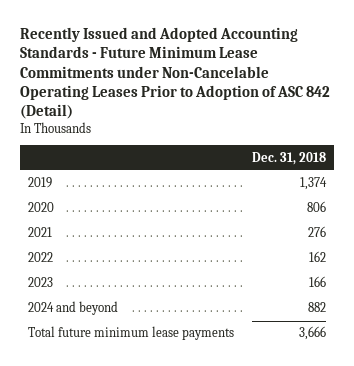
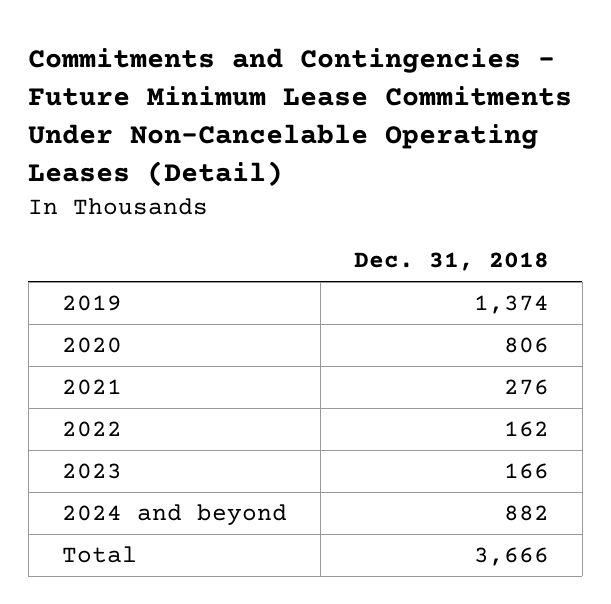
[19,27,330,120] Recently Issued and Adopted Accounting Standards - Future Minimum Lease Commitments under Non-Cancelable Operating Leases Prior to Adoption of ASC 842 (Detail) -> [28,47,573,188] Commitments and Contingencies - Future Minimum Lease Commitments Under Non-Cancelable Operating Leases (Detail)
[28,326,235,341] Total future minimum lease payments -> [61,546,137,564] Total

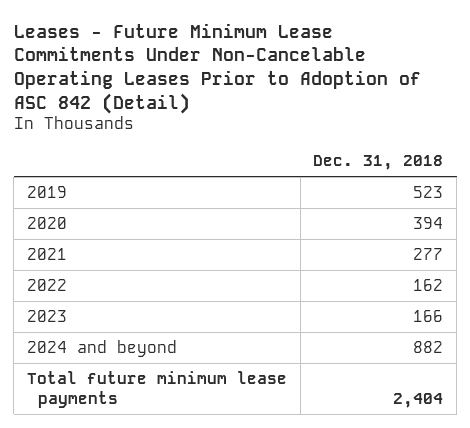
[28,47,573,188] Commitments and Contingencies - Future Minimum Lease Commitments Under Non-Cancelable Operating Leases (Detail) -> [13,22,421,114] Leases - Future Minimum Lease Commitments Under Non-Cancelable Operating Leases Prior to Adoption of ASC 842 (Detail)
[473,295,549,315] 1,374 -> [413,185,444,198] 523
[503,337,549,354] 806 -> [413,216,444,229] 394
[503,379,549,396] 276 -> [413,247,444,260] 277
[61,546,137,564] Total -> [27,370,288,408] Total future minimum lease payments
[473,547,549,567] 3,666 -> [393,392,444,408] 2,404

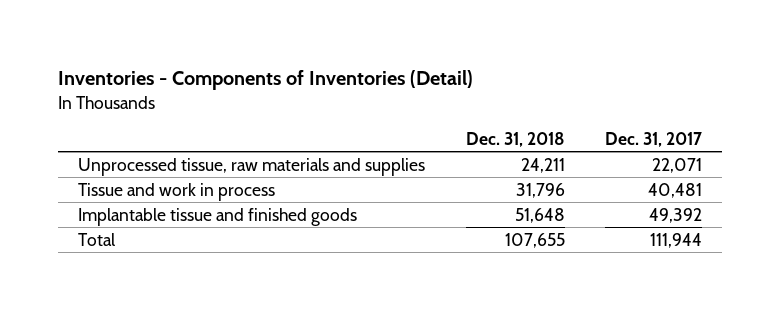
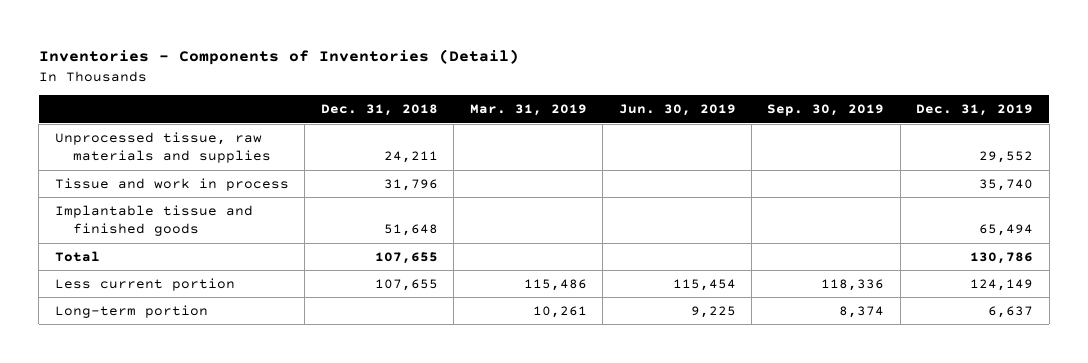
[604,131,702,147] Dec. 31, 2017 -> none
none -> [469,104,587,117] Mar. 31, 2019
none -> [618,104,736,117] Jun. 30, 2019
none -> [767,104,885,117] Sep. 30, 2019
none -> [916,104,1034,117] Dec. 31, 2019
none -> [54,277,235,291] Less current portion
none -> [54,304,208,318] Long-term portion

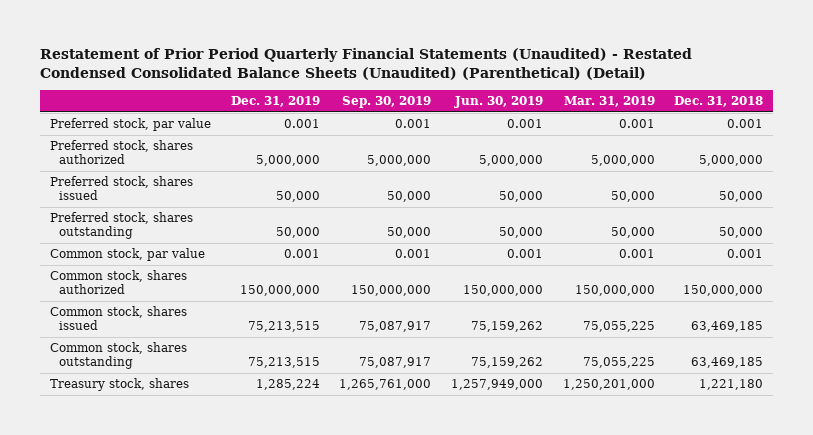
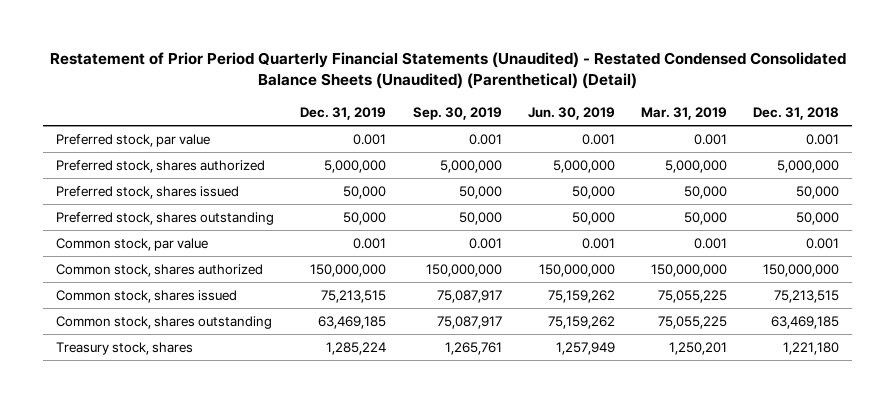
[691,321,764,333] 63,469,185 -> [774,289,840,303] 75,213,515
[247,357,320,369] 75,213,515 -> [318,315,387,329] 63,469,185
[339,379,432,391] 1,265,761,000 -> [444,341,502,355] 1,265,761
[450,379,543,391] 1,257,949,000 -> [555,341,615,355] 1,257,949
[562,379,655,391] 1,250,201,000 -> [669,341,728,355] 1,250,201

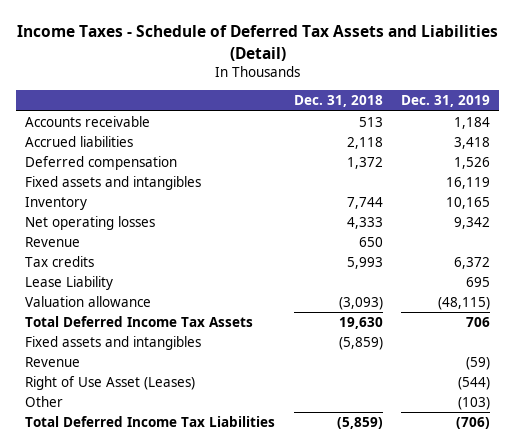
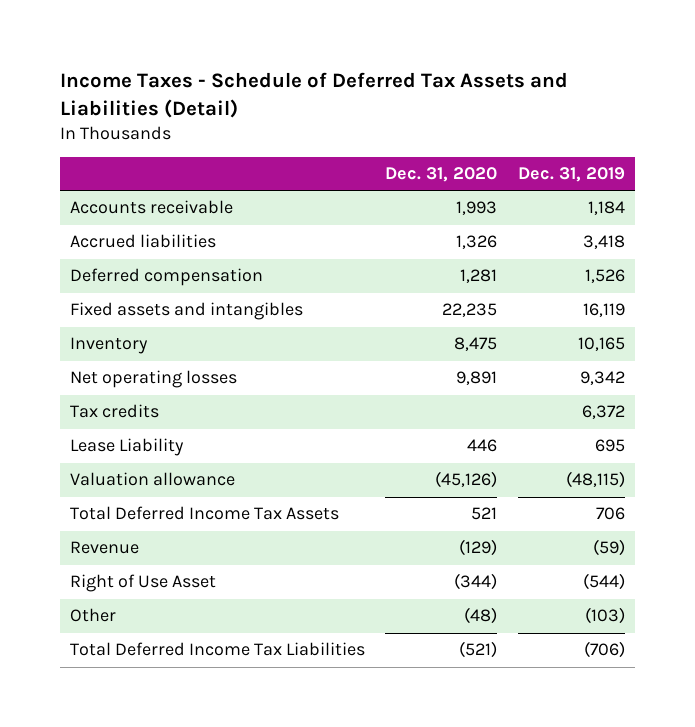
[293,95,383,108] Dec. 31, 2018 -> none
none -> [385,167,498,183] Dec. 31, 2020
[25,236,81,247] Revenue -> none
[25,335,202,350] Fixed assets and intangibles -> none
[25,375,196,390] Right of Use Asset (Leases) -> [69,574,216,593] Right of Use Asset

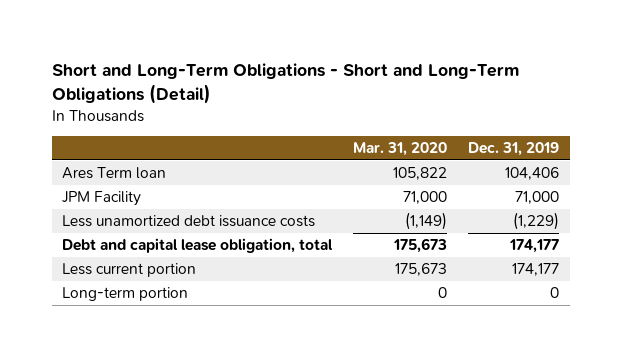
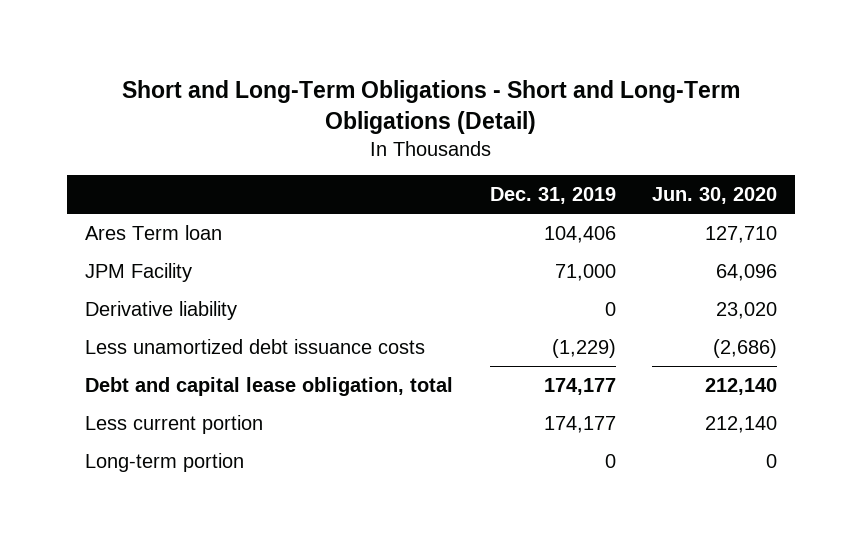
[353,142,448,157] Mar. 31, 2020 -> none
none -> [652,187,778,205] Jun. 30, 2020
none -> [85,300,238,320] Derivative liability

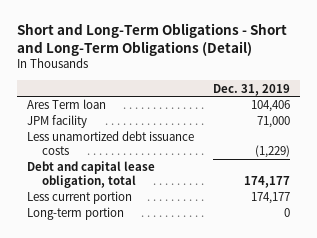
[652,187,778,205] Jun. 30, 2020 -> none
[85,300,238,320] Derivative liability -> none
[85,262,193,282] JPM Facility -> [26,115,87,129] JPM facility

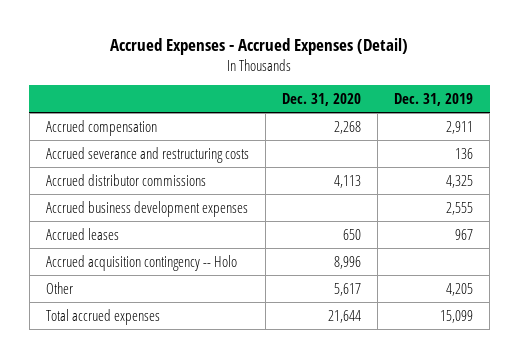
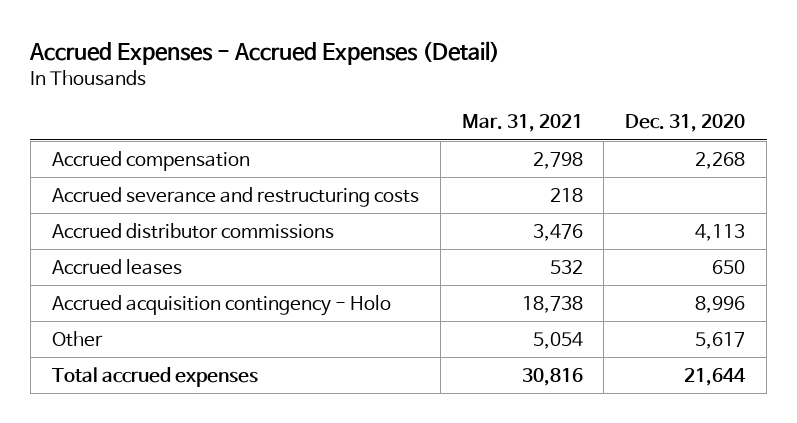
[394,92,474,106] Dec. 31, 2019 -> none
none -> [461,114,583,133] Mar. 31, 2021
[45,200,248,217] Accrued business development expenses -> none
[45,254,237,271] Accrued acquisition contingency -- Holo -> [51,294,391,316] Accrued acquisition contingency - Holo

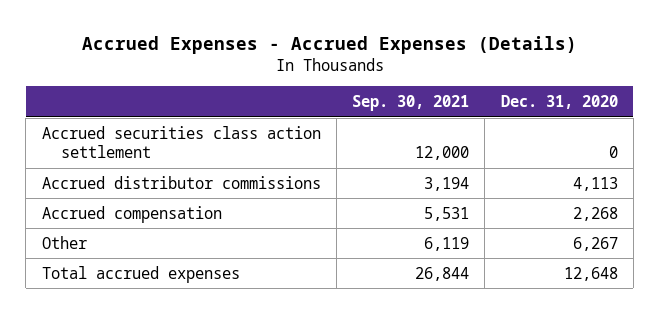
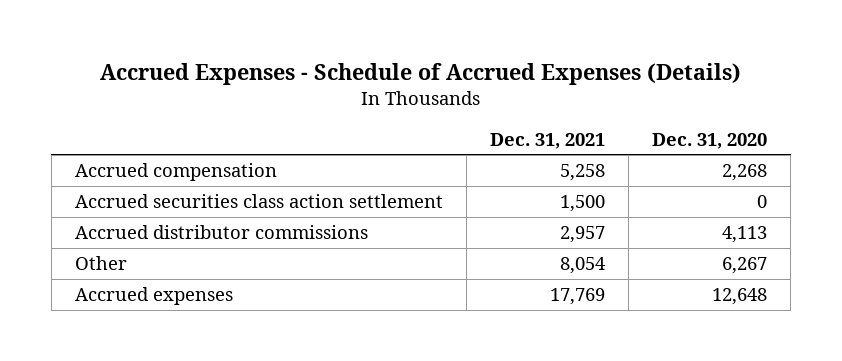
[81,35,577,54] Accrued Expenses - Accrued Expenses (Details) -> [100,63,742,86] Accrued Expenses - Schedule of Accrued Expenses (Details)
[352,94,470,111] Sep. 30, 2021 -> none
none -> [490,132,606,149] Dec. 31, 2021
[41,205,222,223] Accrued compensation -> [74,163,277,182] Accrued compensation
[41,265,240,283] Total accrued expenses -> [74,287,233,306] Accrued expenses

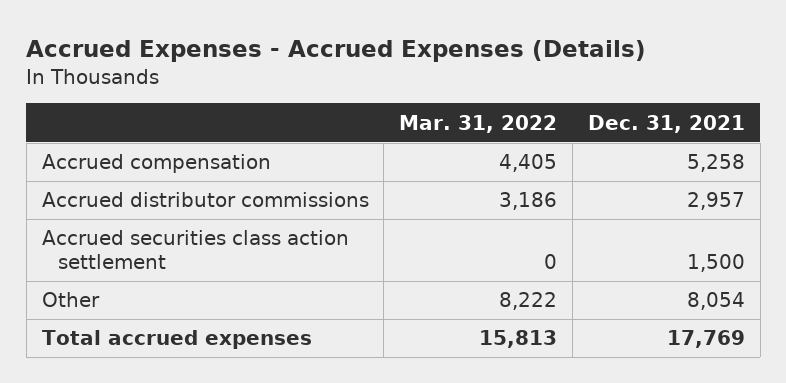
[100,63,742,86] Accrued Expenses - Schedule of Accrued Expenses (Details) -> [26,39,647,62] Accrued Expenses - Accrued Expenses (Details)
[652,132,768,149] Dec. 31, 2020 -> none
none -> [399,114,558,133] Mar. 31, 2022
[74,194,443,209] Accrued securities class action settlement -> [41,230,349,269] Accrued securities class action settlement
[74,287,233,306] Accrued expenses -> [41,330,312,350] Total accrued expenses

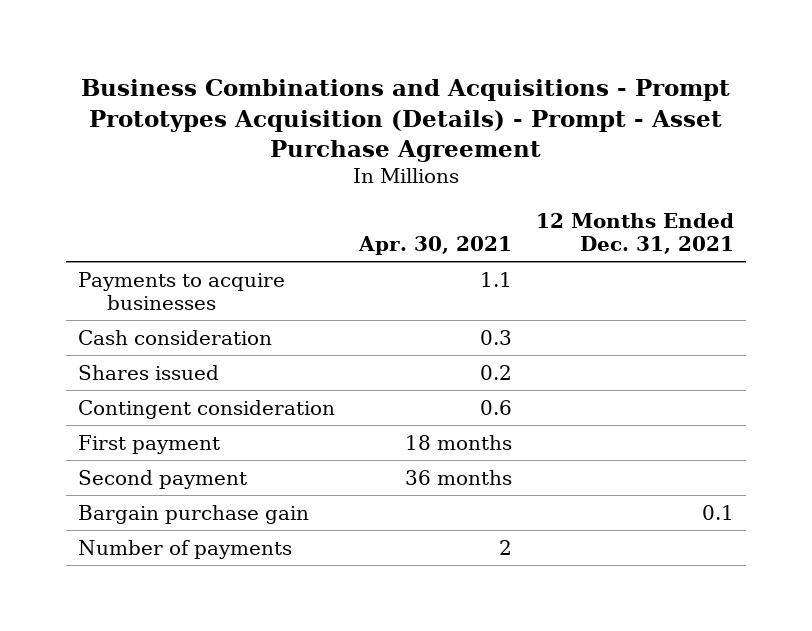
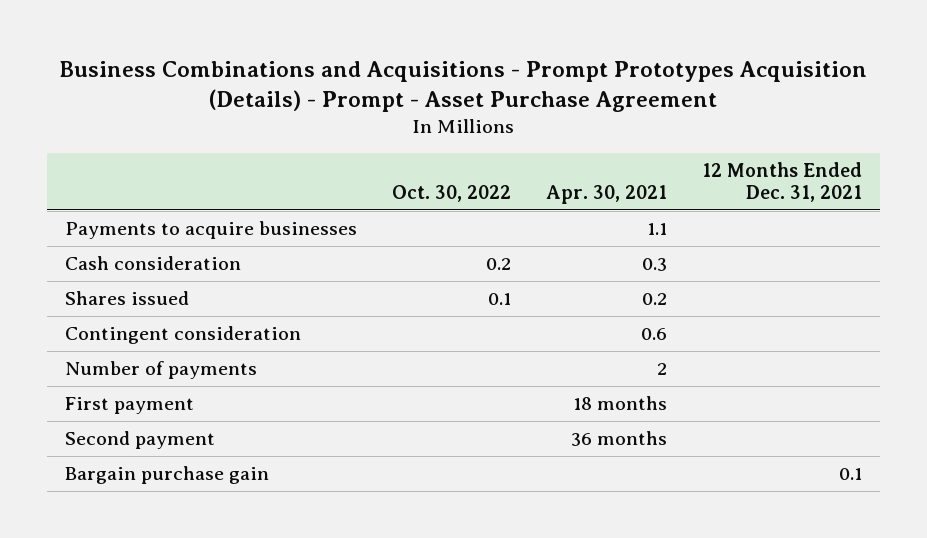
none -> [391,185,511,203] Oct. 30, 2022
[77,539,292,559] Number of payments -> [64,360,257,379] Number of payments

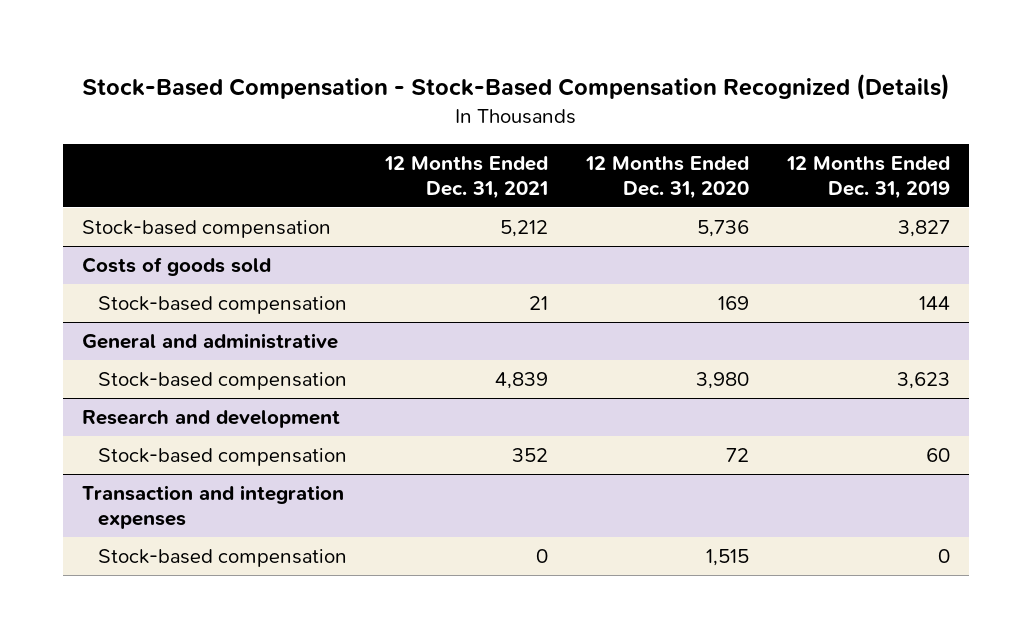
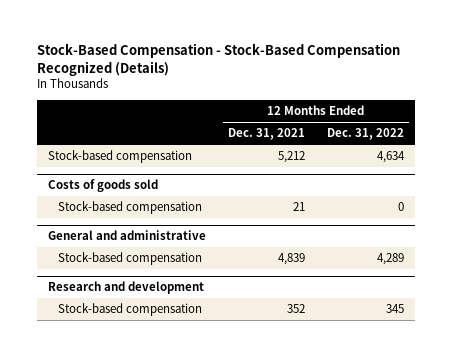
[585,155,750,199] 12 Months Ended Dec. 31, 2020 -> none
[786,155,951,199] 12 Months Ended Dec. 31, 2019 -> none
none -> [326,128,404,141] Dec. 31, 2022
[82,485,345,530] Transaction and integration expenses -> none
[98,549,348,568] Stock-based compensation -> none

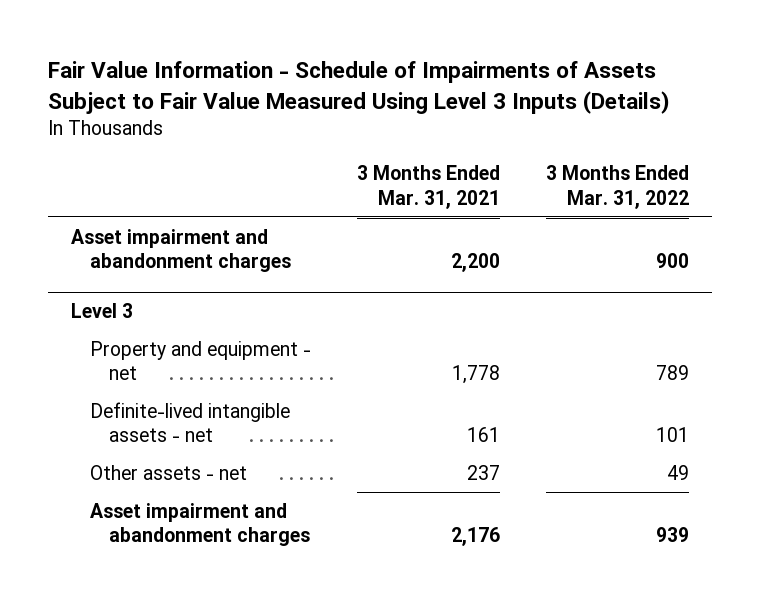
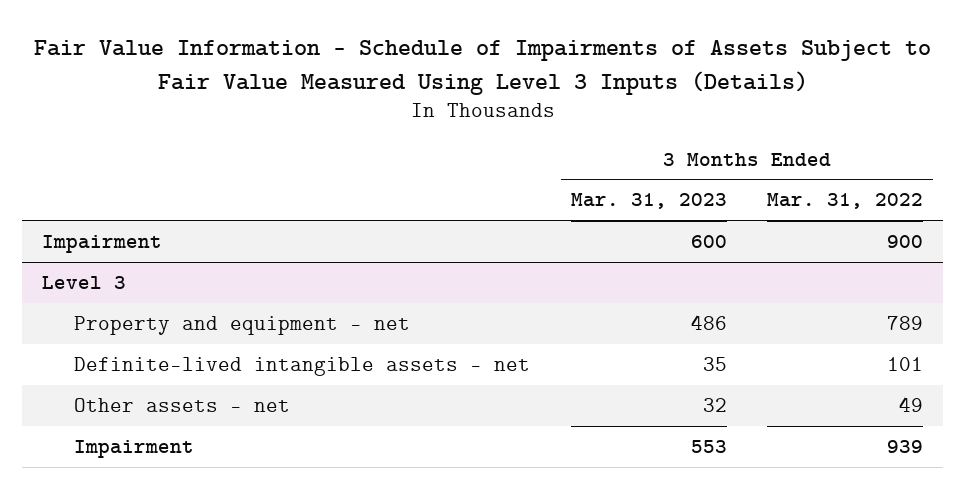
[357,165,501,209] 3 Months Ended Mar. 31, 2021 -> none
none -> [570,193,727,210] Mar. 31, 2023
[70,228,292,273] Asset impairment and abandonment charges -> [42,234,163,253] Impairment
[90,502,311,547] Asset impairment and abandonment charges -> [74,439,195,458] Impairment

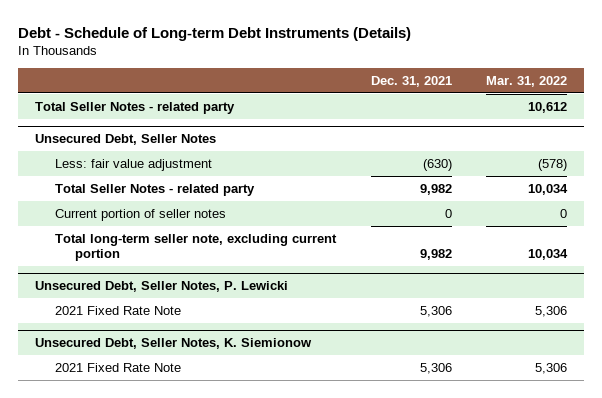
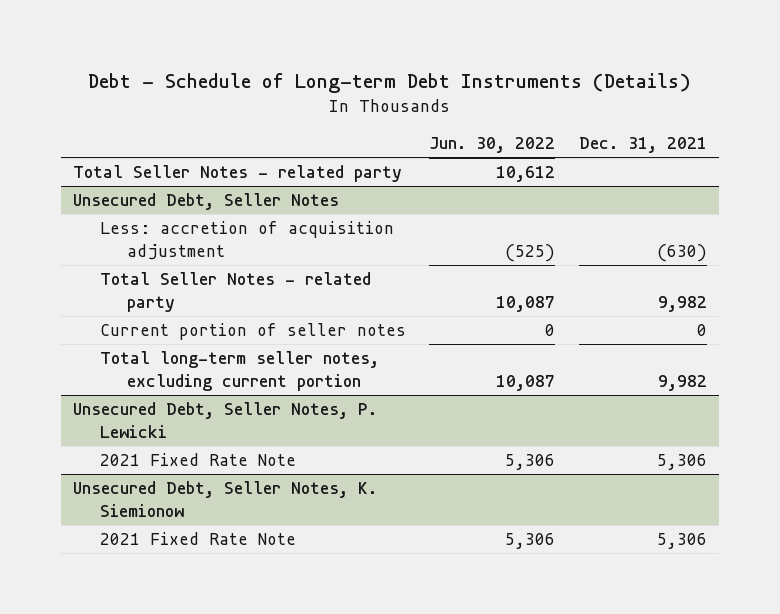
[485,75,567,87] Mar. 31, 2022 -> none
none -> [429,137,556,154] Jun. 30, 2022
[55,158,213,171] Less: fair value adjustment -> [99,221,394,260] Less: accretion of acquisition adjustment
[55,233,338,261] Total long-term seller note, excluding current portion -> [99,351,379,391] Total long-term seller notes, excluding current portion

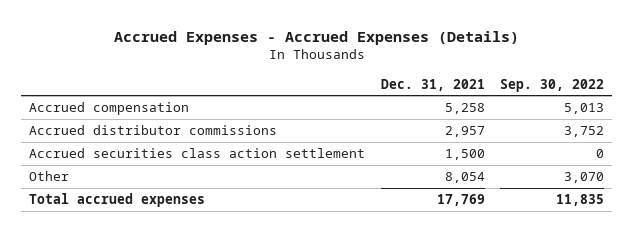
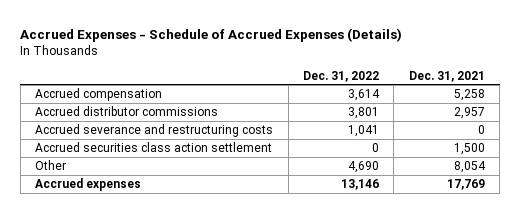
[113,30,519,45] Accrued Expenses - Accrued Expenses (Details) -> [20,27,403,42] Accrued Expenses - Schedule of Accrued Expenses (Details)
[500,78,605,92] Sep. 30, 2022 -> none
none -> [302,70,379,82] Dec. 31, 2022
none -> [35,124,274,138] Accrued severance and restructuring costs
[29,193,206,208] Total accrued expenses -> [35,178,142,192] Accrued expenses

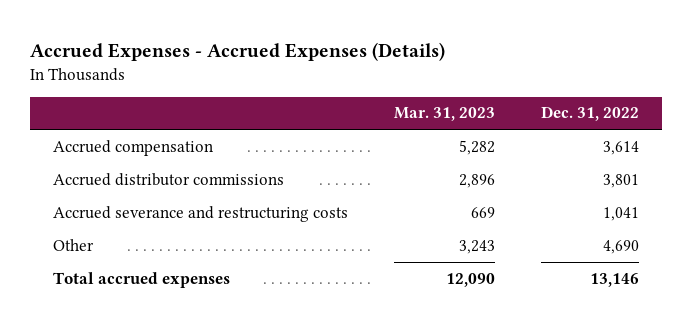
[20,27,403,42] Accrued Expenses - Schedule of Accrued Expenses (Details) -> [30,41,446,61] Accrued Expenses - Accrued Expenses (Details)
[408,70,485,82] Dec. 31, 2021 -> none
none -> [394,107,496,122] Mar. 31, 2023
[35,142,273,153] Accrued securities class action settlement -> none
[35,178,142,192] Accrued expenses -> [53,271,231,288] Total accrued expenses

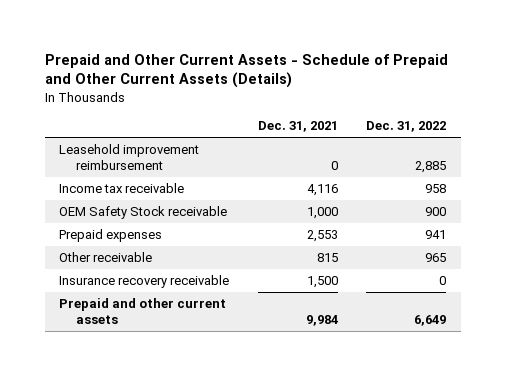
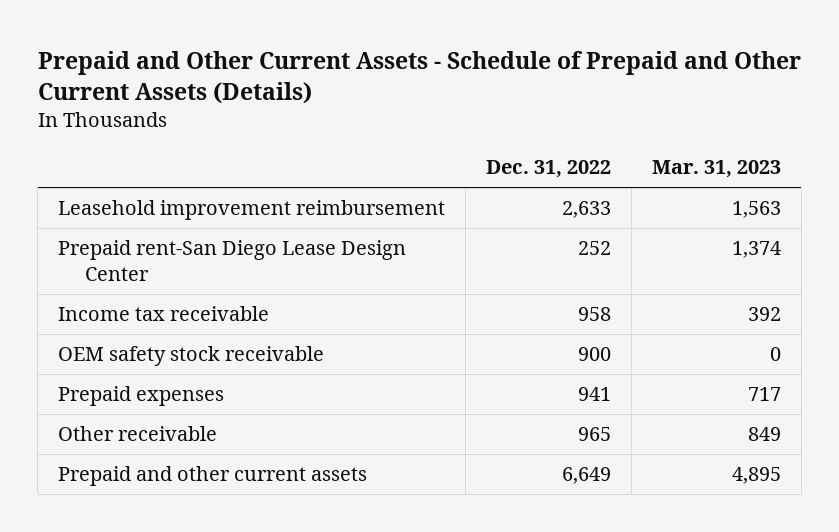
[257,121,338,133] Dec. 31, 2021 -> none
none -> [651,160,781,179] Mar. 31, 2023
[415,161,447,174] 2,885 -> [561,201,611,219] 2,633
none -> [58,240,407,281] Prepaid rent-San Diego Lease Design Center
[59,205,228,219] OEM Safety Stock receivable -> [58,346,325,367] OEM safety stock receivable
[59,274,230,288] Insurance recovery receivable -> none

